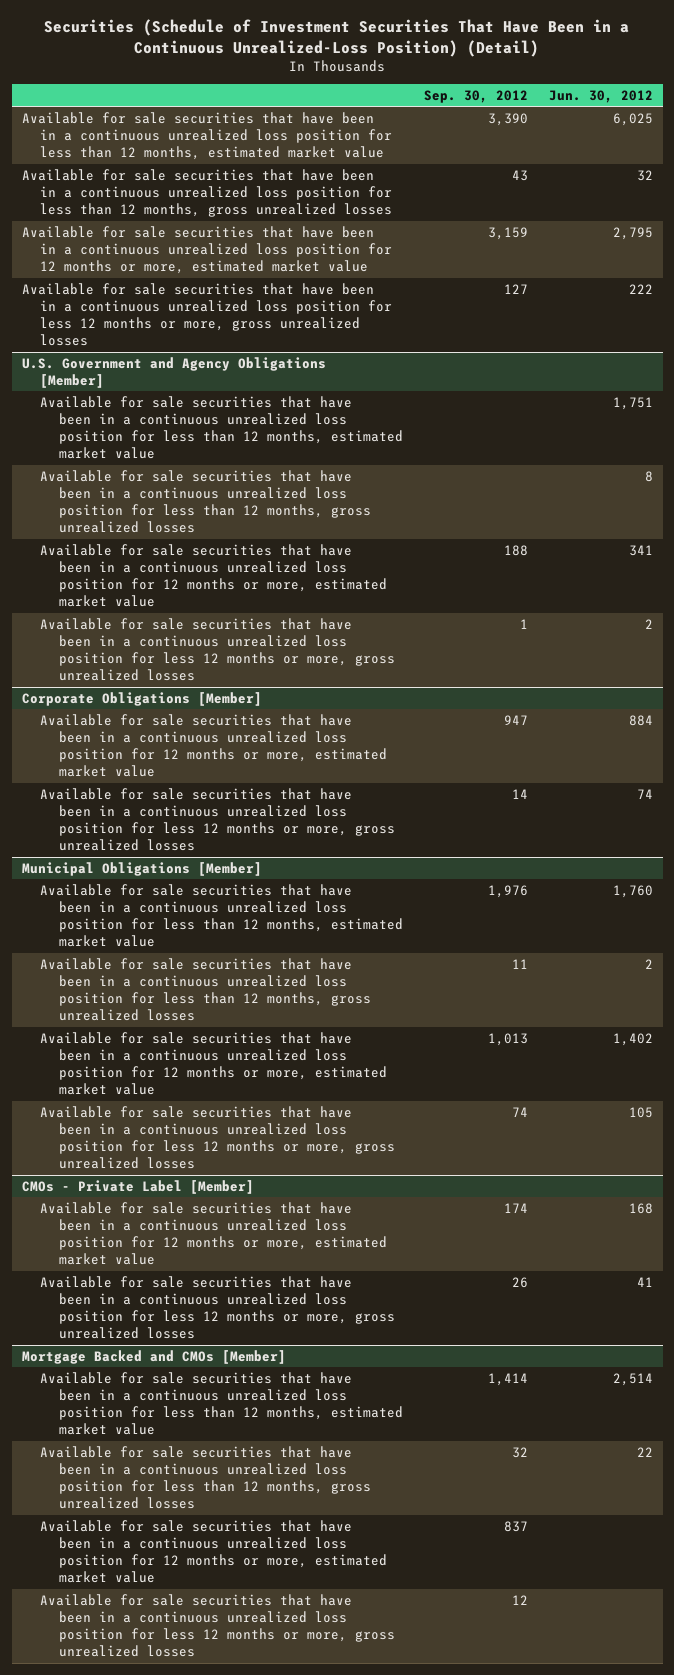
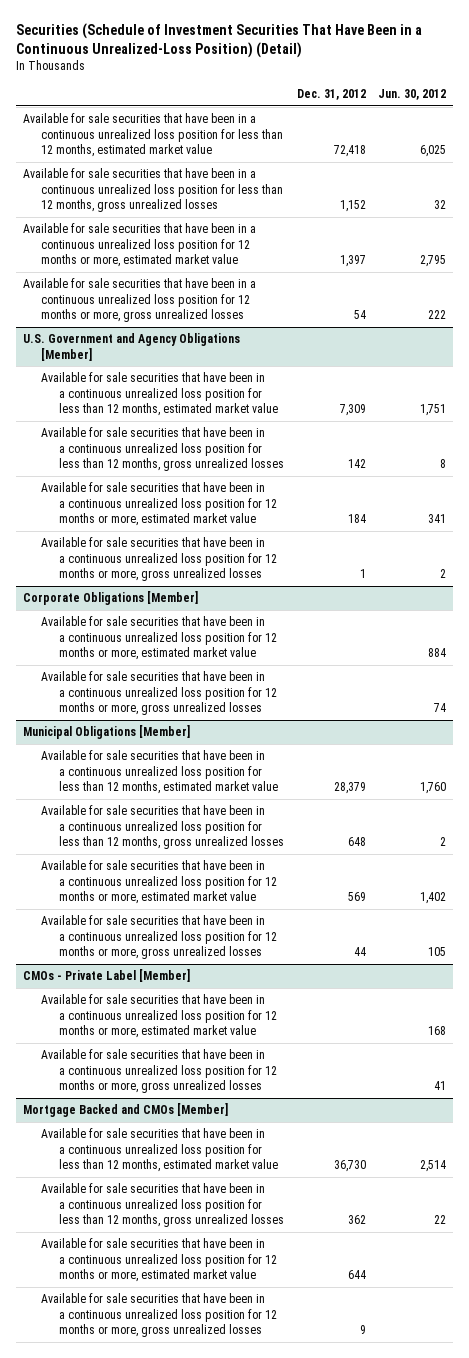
[423,89,528,103] Sep. 30, 2012 -> none
none -> [296,88,366,100] Dec. 31, 2012
[21,282,393,347] Available for sale securities that have been in a continuous unrealized loss position for less 12 months or more, gross unrealized losses -> [22,278,256,323] Available for sale securities that have been in a continuous unrealized loss position for 12 months or more, gross unrealized losses
[40,617,396,682] Available for sale securities that have been in a continuous unrealized loss position for less 12 months or more, gross unrealized losses -> [40,537,278,582] Available for sale securities that have been in a continuous unrealized loss position for 12 months or more, gross unrealized losses
[40,787,396,852] Available for sale securities that have been in a continuous unrealized loss position for less 12 months or more, gross unrealized losses -> [40,671,278,716] Available for sale securities that have been in a continuous unrealized loss position for 12 months or more, gross unrealized losses
[40,1105,396,1170] Available for sale securities that have been in a continuous unrealized loss position for less 12 months or more, gross unrealized losses -> [40,915,278,960] Available for sale securities that have been in a continuous unrealized loss position for 12 months or more, gross unrealized losses
[40,1275,396,1340] Available for sale securities that have been in a continuous unrealized loss position for less 12 months or more, gross unrealized losses -> [40,1049,278,1094] Available for sale securities that have been in a continuous unrealized loss position for 12 months or more, gross unrealized losses
[40,1593,396,1658] Available for sale securities that have been in a continuous unrealized loss position for less 12 months or more, gross unrealized losses -> [40,1293,278,1338] Available for sale securities that have been in a continuous unrealized loss position for 12 months or more, gross unrealized losses

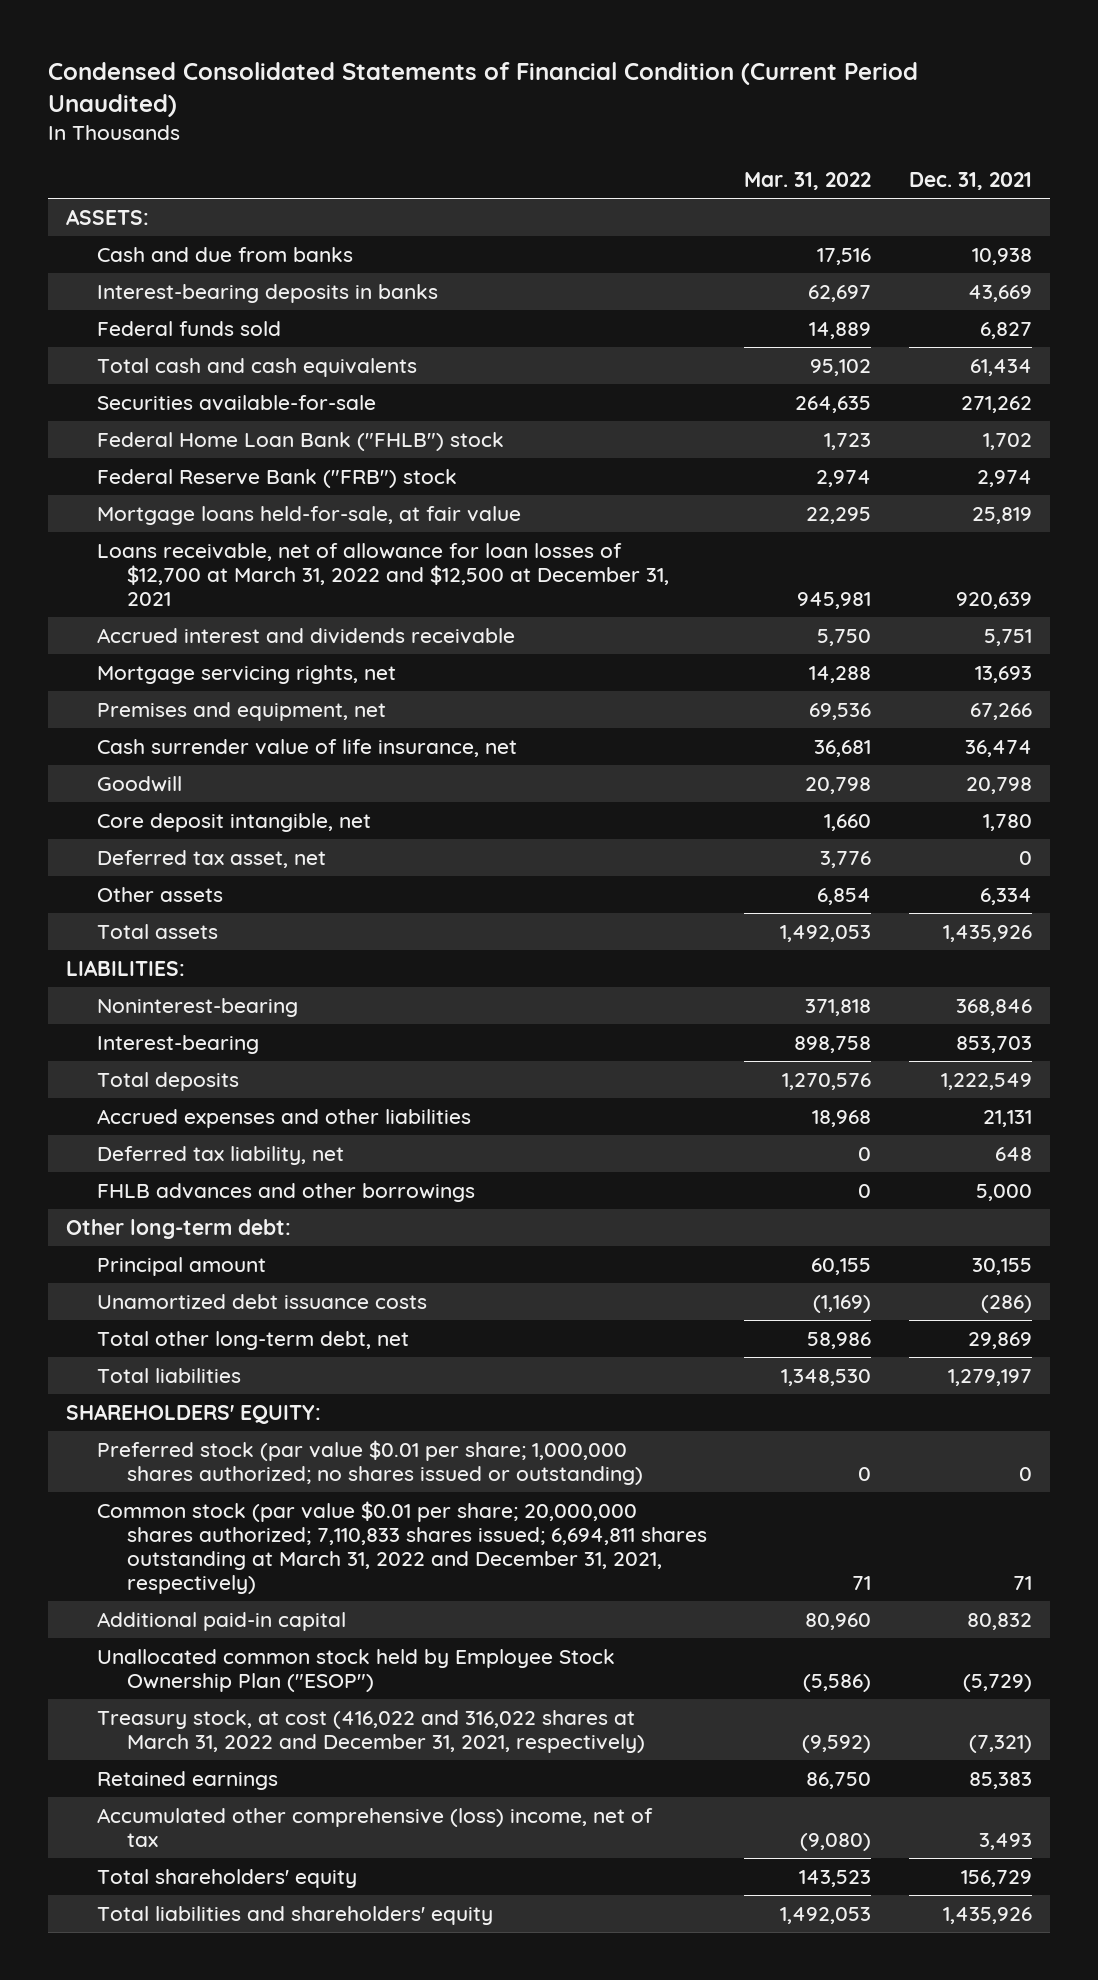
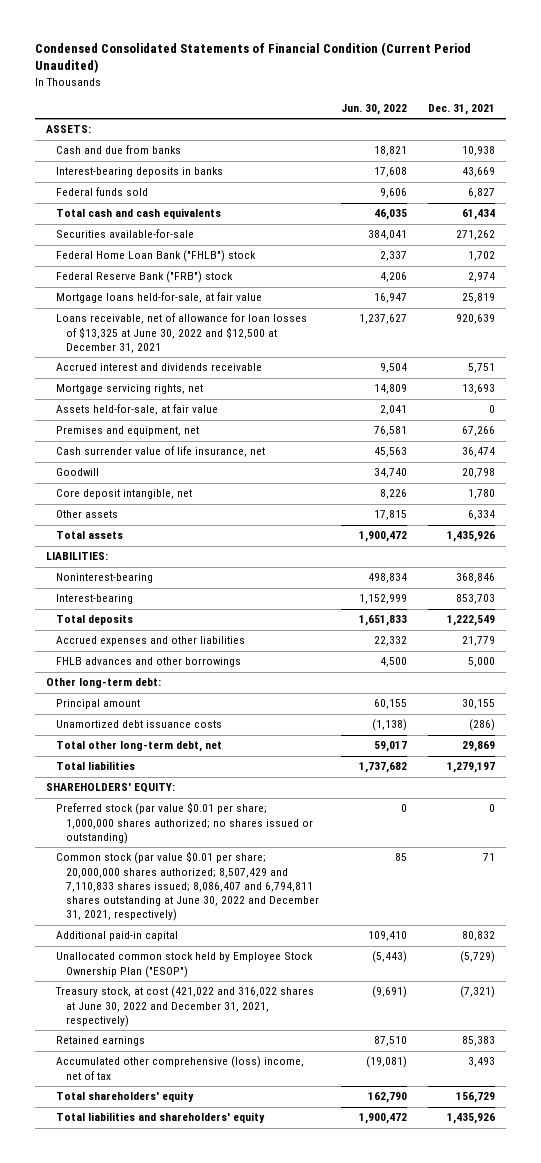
[744,172,872,191] Mar. 31, 2022 -> none
none -> [340,103,407,115] Jun. 30, 2022
[96,542,669,606] Loans receivable, net of allowance for loan losses of $12,700 at March 31, 2022 and $12,500 at December 31, 2021 -> [55,313,307,353] Loans receivable, net of allowance for loan losses of $13,325 at June 30, 2022 and $12,500 at December 31, 2021
none -> [55,404,218,416] Assets held-for-sale, at fair value
[96,849,326,868] Deferred tax asset, net -> none
[96,1145,344,1165] Deferred tax liability, net -> none
[982,1109,1032,1127] 21,131 -> [462,636,496,647] 21,779
[96,1500,707,1594] Common stock (par value $0.01 per share; 20,000,000 shares authorized; 7,110,833 shares issued; 6,694,811 shares outstanding at March 31, 2022 and December 31, 2021, respectively) -> [55,851,319,922] Common stock (par value $0.01 per share; 20,000,000 shares authorized; 8,507,429 and 7,110,833 shares issued; 8,086,407 and 6,794,811 shares outstanding at June 30, 2022 and December 31, 2021, respectively)
[96,1709,645,1753] Treasury stock, at cost (416,022 and 316,022 shares at March 31, 2022 and December 31, 2021, respectively) -> [54,986,314,1027] Treasury stock, at cost (421,022 and 316,022 shares at June 30, 2022 and December 31, 2021, respectively)

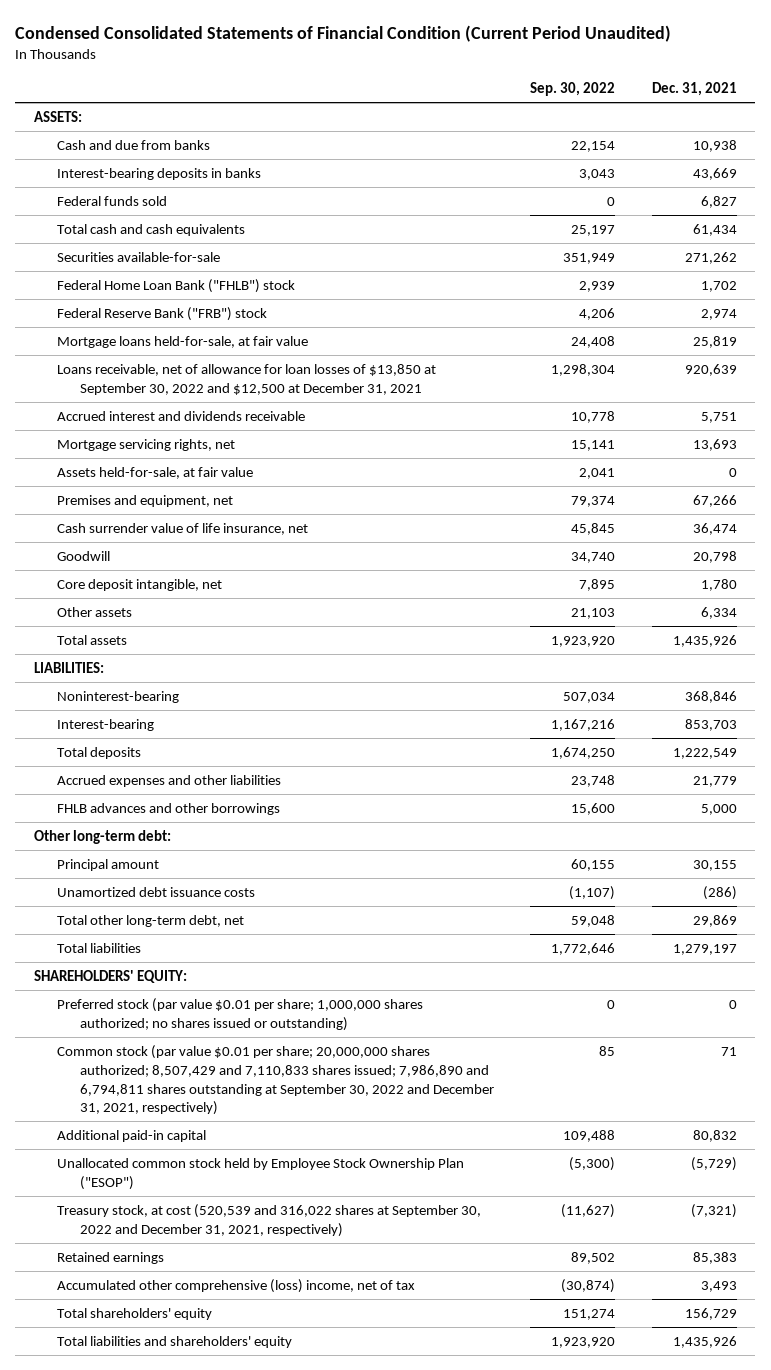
[340,103,407,115] Jun. 30, 2022 -> none
none -> [530,82,616,97] Sep. 30, 2022
[55,313,307,353] Loans receivable, net of allowance for loan losses of $13,325 at June 30, 2022 and $12,500 at December 31, 2021 -> [56,363,436,395] Loans receivable, net of allowance for loan losses of $13,850 at September 30, 2022 and $12,500 at December 31, 2021
[55,851,319,922] Common stock (par value $0.01 per share; 20,000,000 shares authorized; 8,507,429 and 7,110,833 shares issued; 8,086,407 and 6,794,811 shares outstanding at June 30, 2022 and December 31, 2021, respectively) -> [56,1044,494,1116] Common stock (par value $0.01 per share; 20,000,000 shares authorized; 8,507,429 and 7,110,833 shares issued; 7,986,890 and 6,794,811 shares outstanding at September 30, 2022 and December 31, 2021, respectively)
[54,986,314,1027] Treasury stock, at cost (421,022 and 316,022 shares at June 30, 2022 and December 31, 2021, respectively) -> [56,1203,481,1237] Treasury stock, at cost (520,539 and 316,022 shares at September 30, 2022 and December 31, 2021, respectively)

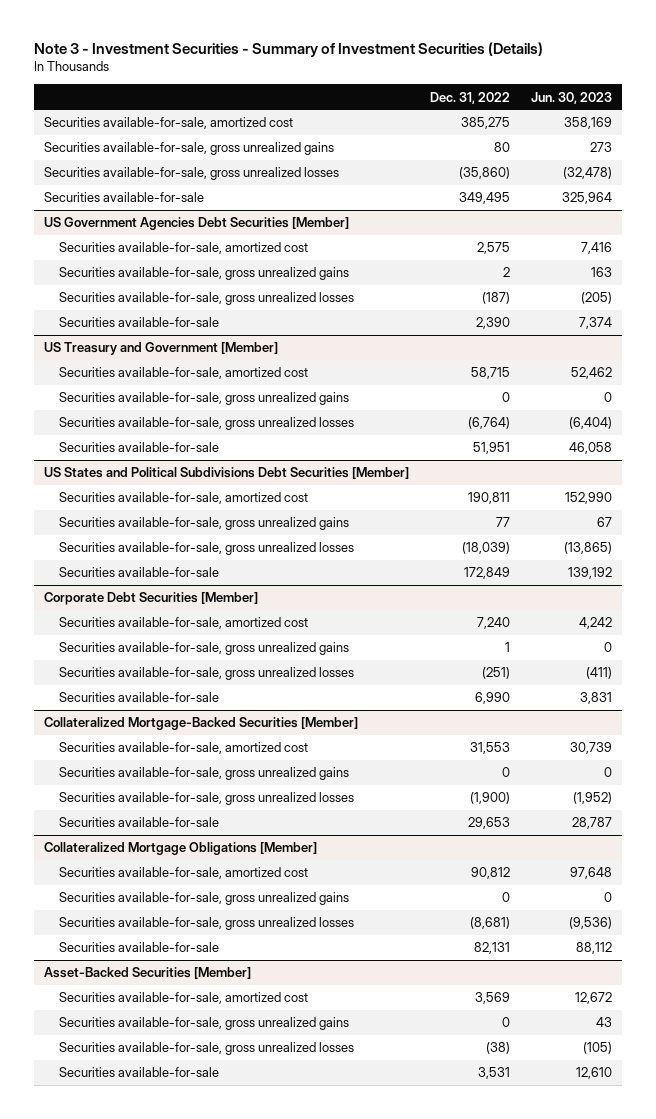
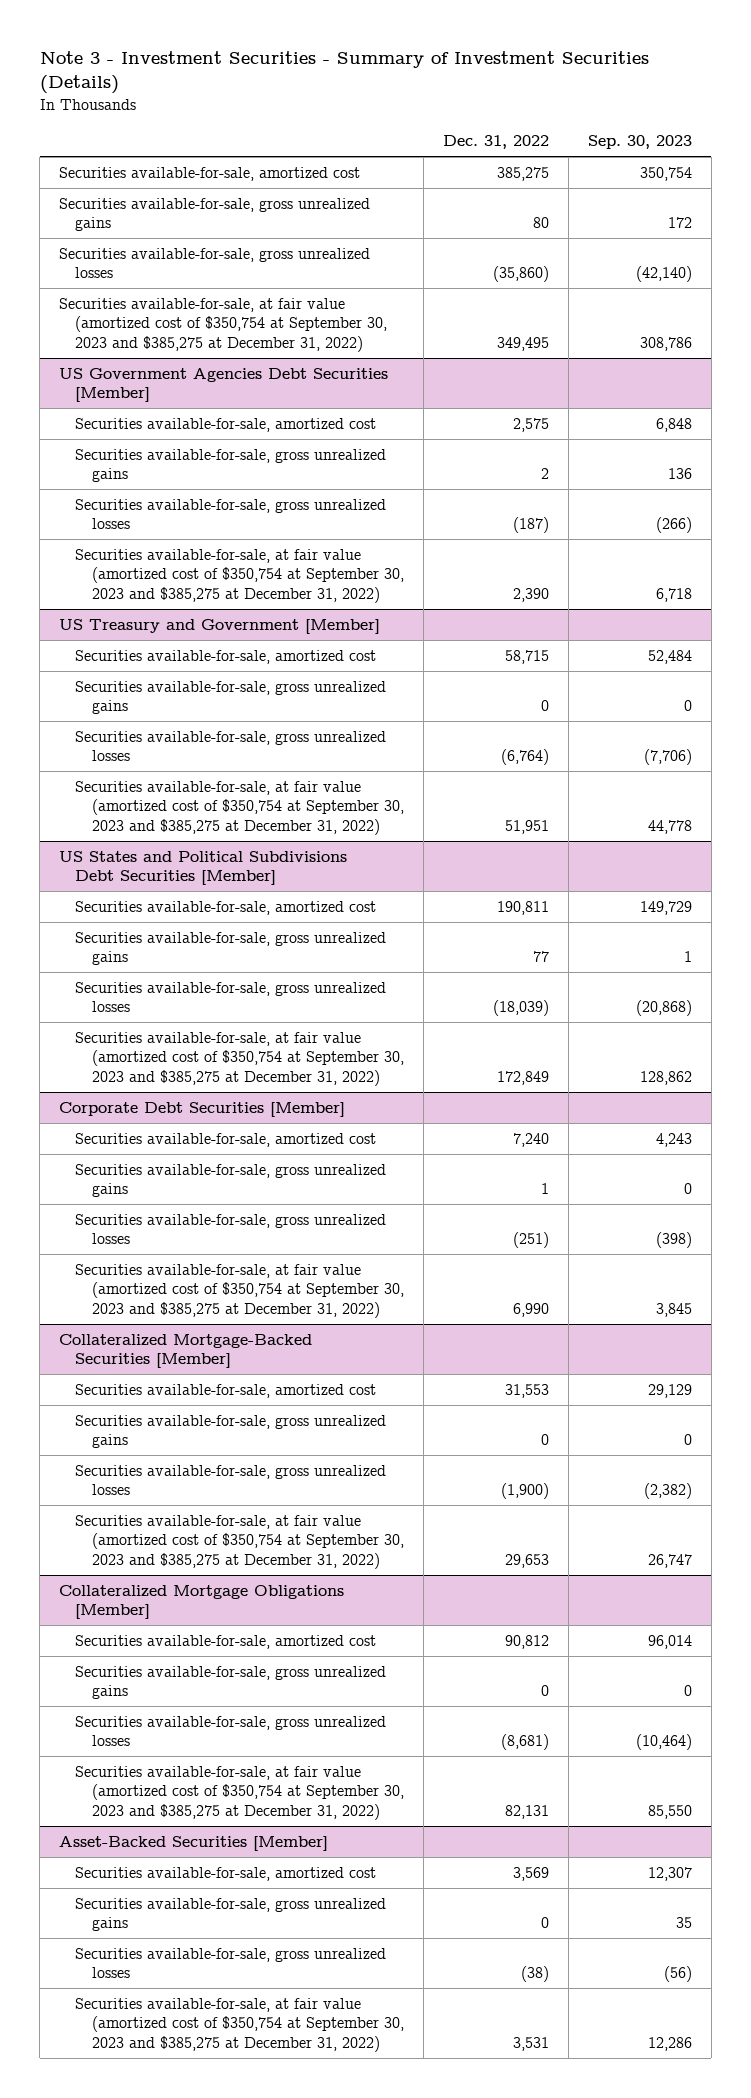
[530,91,612,104] Jun. 30, 2023 -> none
none -> [587,135,692,150] Sep. 30, 2023
[44,192,205,203] Securities available-for-sale -> [59,297,388,352] Securities available-for-sale, at fair value (amortized cost of $350,754 at September 30, 2023 and $385,275 at December 31, 2022)
[59,317,220,328] Securities available-for-sale -> [75,548,404,603] Securities available-for-sale, at fair value (amortized cost of $350,754 at September 30, 2023 and $385,275 at December 31, 2022)
[59,442,220,453] Securities available-for-sale -> [75,780,404,835] Securities available-for-sale, at fair value (amortized cost of $350,754 at September 30, 2023 and $385,275 at December 31, 2022)
[59,567,220,578] Securities available-for-sale -> [75,1031,404,1086] Securities available-for-sale, at fair value (amortized cost of $350,754 at September 30, 2023 and $385,275 at December 31, 2022)
[59,692,220,703] Securities available-for-sale -> [75,1263,404,1318] Securities available-for-sale, at fair value (amortized cost of $350,754 at September 30, 2023 and $385,275 at December 31, 2022)
[59,817,220,828] Securities available-for-sale -> [75,1514,404,1569] Securities available-for-sale, at fair value (amortized cost of $350,754 at September 30, 2023 and $385,275 at December 31, 2022)
[59,942,220,953] Securities available-for-sale -> [75,1765,404,1820] Securities available-for-sale, at fair value (amortized cost of $350,754 at September 30, 2023 and $385,275 at December 31, 2022)
[59,1067,220,1078] Securities available-for-sale -> [75,1997,404,2052] Securities available-for-sale, at fair value (amortized cost of $350,754 at September 30, 2023 and $385,275 at December 31, 2022)

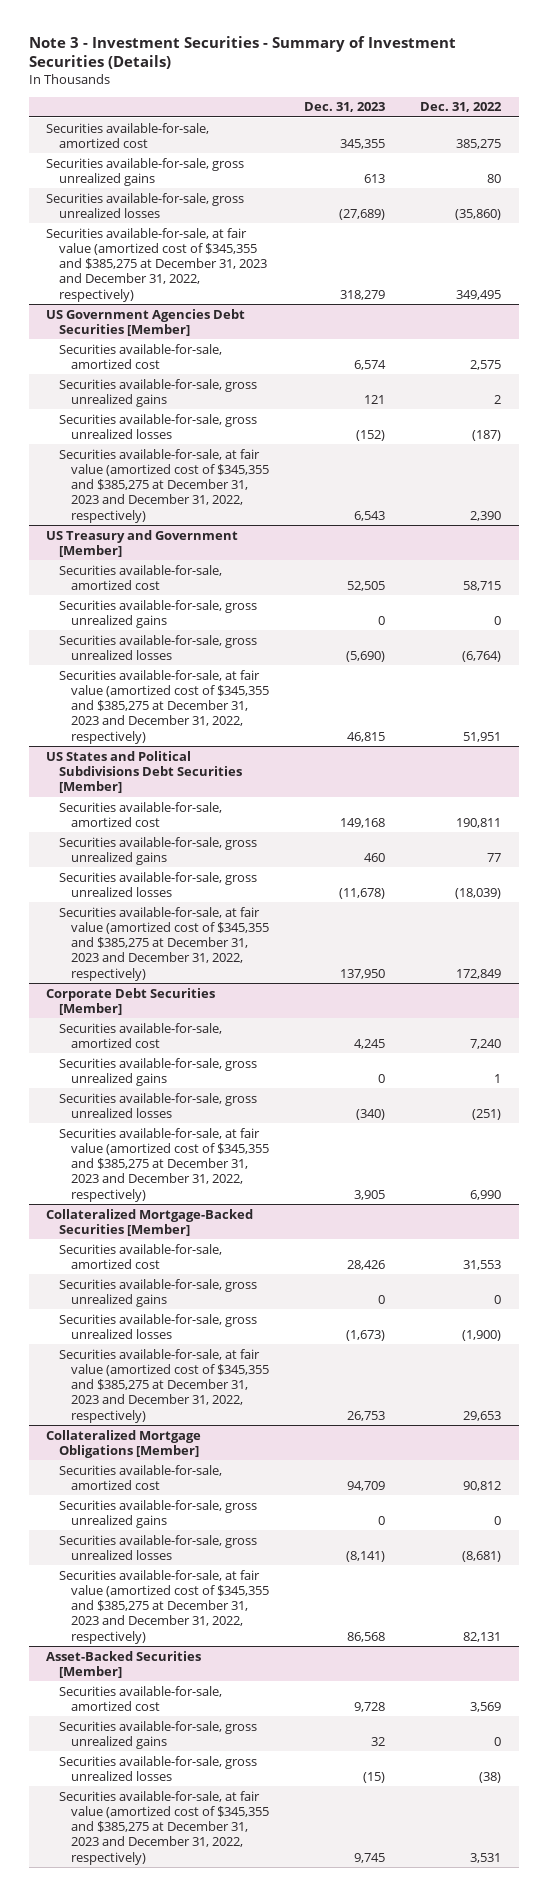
[587,135,692,150] Sep. 30, 2023 -> none
none -> [303,102,385,113] Dec. 31, 2023
[59,297,388,352] Securities available-for-sale, at fair value (amortized cost of $350,754 at September 30, 2023 and $385,275 at December 31, 2022) -> [46,227,267,302] Securities available-for-sale, at fair value (amortized cost of $345,355 and $385,275 at December 31, 2023 and December 31, 2022, respectively)
[75,548,404,603] Securities available-for-sale, at fair value (amortized cost of $350,754 at September 30, 2023 and $385,275 at December 31, 2022) -> [58,448,269,523] Securities available-for-sale, at fair value (amortized cost of $345,355 and $385,275 at December 31, 2023 and December 31, 2022, respectively)
[75,780,404,835] Securities available-for-sale, at fair value (amortized cost of $350,754 at September 30, 2023 and $385,275 at December 31, 2022) -> [58,669,269,744] Securities available-for-sale, at fair value (amortized cost of $345,355 and $385,275 at December 31, 2023 and December 31, 2022, respectively)
[75,1031,404,1086] Securities available-for-sale, at fair value (amortized cost of $350,754 at September 30, 2023 and $385,275 at December 31, 2022) -> [58,906,269,981] Securities available-for-sale, at fair value (amortized cost of $345,355 and $385,275 at December 31, 2023 and December 31, 2022, respectively)
[75,1263,404,1318] Securities available-for-sale, at fair value (amortized cost of $350,754 at September 30, 2023 and $385,275 at December 31, 2022) -> [58,1127,269,1202] Securities available-for-sale, at fair value (amortized cost of $345,355 and $385,275 at December 31, 2023 and December 31, 2022, respectively)
[75,1514,404,1569] Securities available-for-sale, at fair value (amortized cost of $350,754 at September 30, 2023 and $385,275 at December 31, 2022) -> [58,1348,269,1423] Securities available-for-sale, at fair value (amortized cost of $345,355 and $385,275 at December 31, 2023 and December 31, 2022, respectively)
[75,1765,404,1820] Securities available-for-sale, at fair value (amortized cost of $350,754 at September 30, 2023 and $385,275 at December 31, 2022) -> [58,1569,269,1644] Securities available-for-sale, at fair value (amortized cost of $345,355 and $385,275 at December 31, 2023 and December 31, 2022, respectively)
[75,1997,404,2052] Securities available-for-sale, at fair value (amortized cost of $350,754 at September 30, 2023 and $385,275 at December 31, 2022) -> [58,1790,269,1865] Securities available-for-sale, at fair value (amortized cost of $345,355 and $385,275 at December 31, 2023 and December 31, 2022, respectively)

